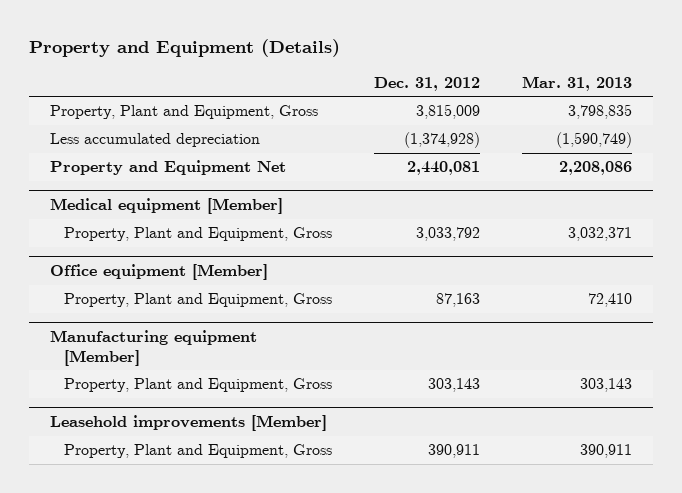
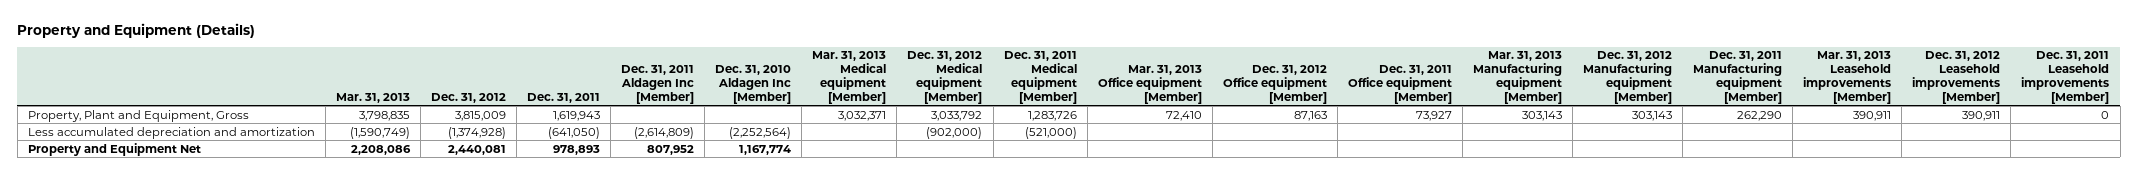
none -> [527,92,601,103] Dec. 31, 2011
none -> [621,65,695,104] Dec. 31, 2011 Aldagen Inc [Member]
none -> [715,65,792,104] Dec. 31, 2010 Aldagen Inc [Member]
none -> [812,51,887,104] Mar. 31, 2013 Medical equipment [Member]
none -> [907,51,983,104] Dec. 31, 2012 Medical equipment [Member]
none -> [1003,51,1077,104] Dec. 31, 2011 Medical equipment [Member]
none -> [1097,65,1202,104] Mar. 31, 2013 Office equipment [Member]
none -> [1222,65,1327,104] Dec. 31, 2012 Office equipment [Member]
none -> [1347,65,1452,104] Dec. 31, 2011 Office equipment [Member]
none -> [1472,51,1562,104] Mar. 31, 2013 Manufacturing equipment [Member]
none -> [1583,51,1673,104] Dec. 31, 2012 Manufacturing equipment [Member]
none -> [1693,51,1783,104] Dec. 31, 2011 Manufacturing equipment [Member]
none -> [1803,51,1892,104] Mar. 31, 2013 Leasehold improvements [Member]
none -> [1912,51,2001,104] Dec. 31, 2012 Leasehold improvements [Member]
none -> [2021,51,2110,104] Dec. 31, 2011 Leasehold improvements [Member]
[49,133,260,148] Less accumulated depreciation -> [27,126,315,139] Less accumulated depreciation and amortization
[49,198,283,215] Medical equipment [Member] -> none
[63,227,332,242] Property, Plant and Equipment, Gross -> none
[49,264,268,281] Office equipment [Member] -> none
[63,293,332,308] Property, Plant and Equipment, Gross -> none
[49,330,257,366] Manufacturing equipment [Member] -> none
[63,378,332,393] Property, Plant and Equipment, Gross -> none
[49,415,327,432] Leasehold improvements [Member] -> none
[63,444,332,459] Property, Plant and Equipment, Gross -> none

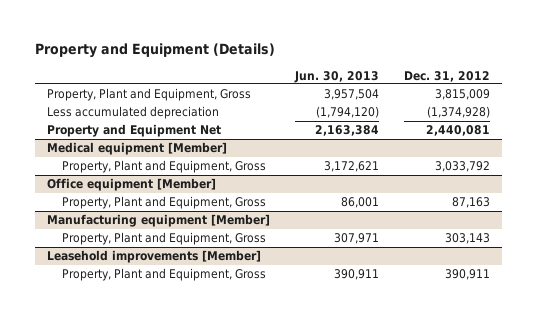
[335,92,410,103] Mar. 31, 2013 -> none
[527,92,601,103] Dec. 31, 2011 -> none
[621,65,695,104] Dec. 31, 2011 Aldagen Inc [Member] -> none
[715,65,792,104] Dec. 31, 2010 Aldagen Inc [Member] -> none
[812,51,887,104] Mar. 31, 2013 Medical equipment [Member] -> none
[907,51,983,104] Dec. 31, 2012 Medical equipment [Member] -> none
[1003,51,1077,104] Dec. 31, 2011 Medical equipment [Member] -> none
[1097,65,1202,104] Mar. 31, 2013 Office equipment [Member] -> none
[1222,65,1327,104] Dec. 31, 2012 Office equipment [Member] -> none
[1347,65,1452,104] Dec. 31, 2011 Office equipment [Member] -> none
[1472,51,1562,104] Mar. 31, 2013 Manufacturing equipment [Member] -> none
[1583,51,1673,104] Dec. 31, 2012 Manufacturing equipment [Member] -> none
[1693,51,1783,104] Dec. 31, 2011 Manufacturing equipment [Member] -> none
[1803,51,1892,104] Mar. 31, 2013 Leasehold improvements [Member] -> none
[1912,51,2001,104] Dec. 31, 2012 Leasehold improvements [Member] -> none
[2021,51,2110,104] Dec. 31, 2011 Leasehold improvements [Member] -> none
none -> [294,70,380,83] Jun. 30, 2013
[27,126,315,139] Less accumulated depreciation and amortization -> [47,106,220,120] Less accumulated depreciation
none -> [47,142,228,156] Medical equipment [Member]
none -> [61,160,266,174] Property, Plant and Equipment, Gross
none -> [47,178,217,192] Office equipment [Member]
none -> [61,196,266,210] Property, Plant and Equipment, Gross
none -> [47,214,271,228] Manufacturing equipment [Member]
none -> [61,232,266,246] Property, Plant and Equipment, Gross
none -> [47,250,262,264] Leasehold improvements [Member]
none -> [61,268,266,282] Property, Plant and Equipment, Gross

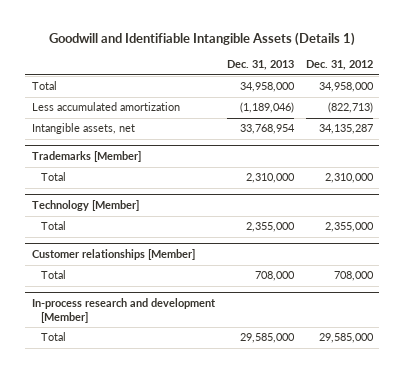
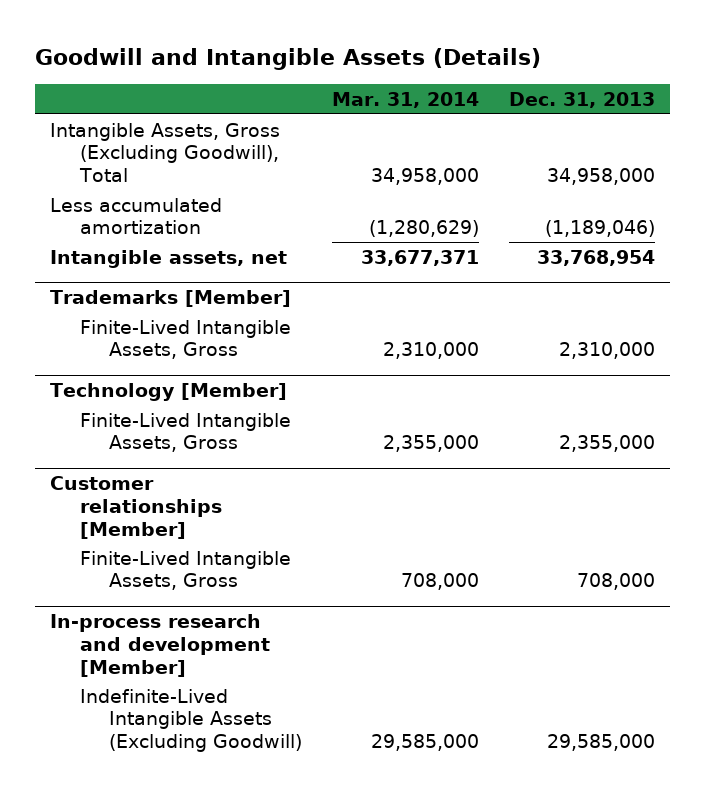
[49,31,356,46] Goodwill and Identifiable Intangible Assets (Details 1) -> [35,48,542,71] Goodwill and Intangible Assets (Details)
[305,60,373,71] Dec. 31, 2012 -> none
none -> [331,91,479,108] Mar. 31, 2014
[31,81,57,91] Total -> [50,122,281,183] Intangible Assets, Gross (Excluding Goodwill), Total
[41,172,67,182] Total -> [79,319,291,360] Finite-Lived Intangible Assets, Gross
[41,221,67,231] Total -> [79,412,291,453] Finite-Lived Intangible Assets, Gross
[41,270,67,280] Total -> [79,550,291,591] Finite-Lived Intangible Assets, Gross
[41,332,67,342] Total -> [79,688,302,753] Indefinite-Lived Intangible Assets (Excluding Goodwill)

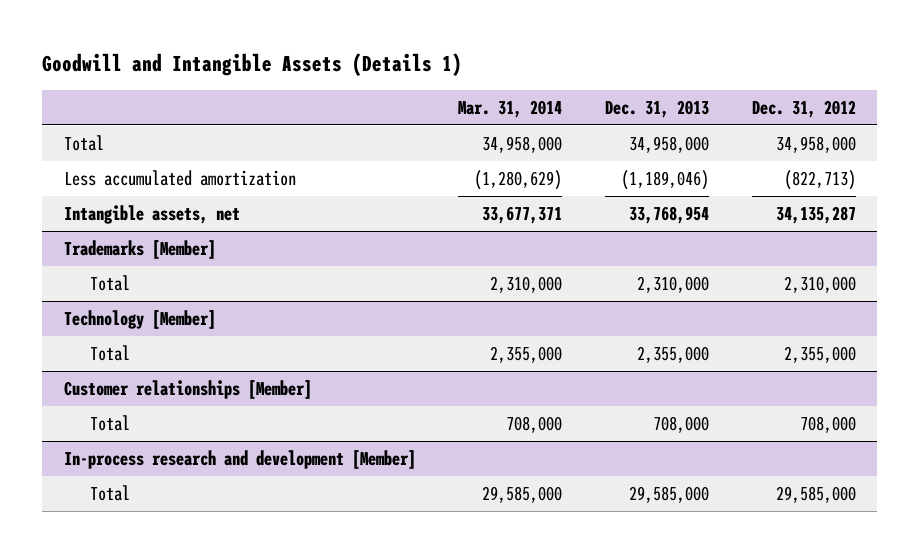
[35,48,542,71] Goodwill and Intangible Assets (Details) -> [42,53,463,77] Goodwill and Intangible Assets (Details 1)
none -> [751,99,856,118] Dec. 31, 2012
[50,122,281,183] Intangible Assets, Gross (Excluding Goodwill), Total -> [63,134,104,151] Total
[79,319,291,360] Finite-Lived Intangible Assets, Gross -> [90,274,131,291] Total
[79,412,291,453] Finite-Lived Intangible Assets, Gross -> [90,344,131,361] Total
[79,550,291,591] Finite-Lived Intangible Assets, Gross -> [90,414,131,431] Total
[79,688,302,753] Indefinite-Lived Intangible Assets (Excluding Goodwill) -> [90,484,131,501] Total

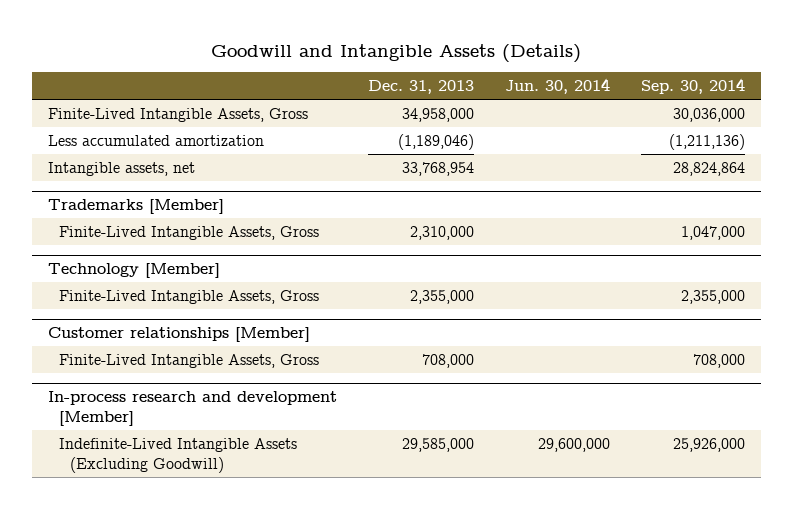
[42,53,463,77] Goodwill and Intangible Assets (Details 1) -> [211,43,582,63] Goodwill and Intangible Assets (Details)
[458,99,563,118] Mar. 31, 2014 -> none
[751,99,856,118] Dec. 31, 2012 -> none
none -> [504,78,610,95] Jun. 30, 2014
none -> [641,78,746,95] Sep. 30, 2014
[63,134,104,151] Total -> [47,107,308,122] Finite-Lived Intangible Assets, Gross
[90,274,131,291] Total -> [58,225,319,240] Finite-Lived Intangible Assets, Gross
[90,344,131,361] Total -> [58,289,319,304] Finite-Lived Intangible Assets, Gross
[90,414,131,431] Total -> [58,353,319,368] Finite-Lived Intangible Assets, Gross
[90,484,131,501] Total -> [58,437,297,473] Indefinite-Lived Intangible Assets (Excluding Goodwill)

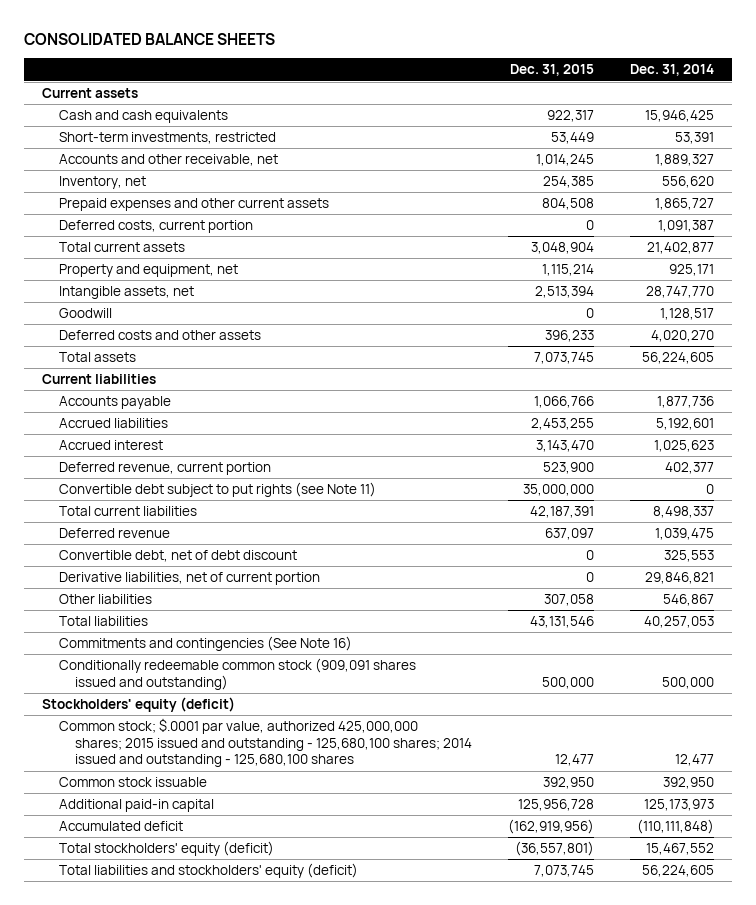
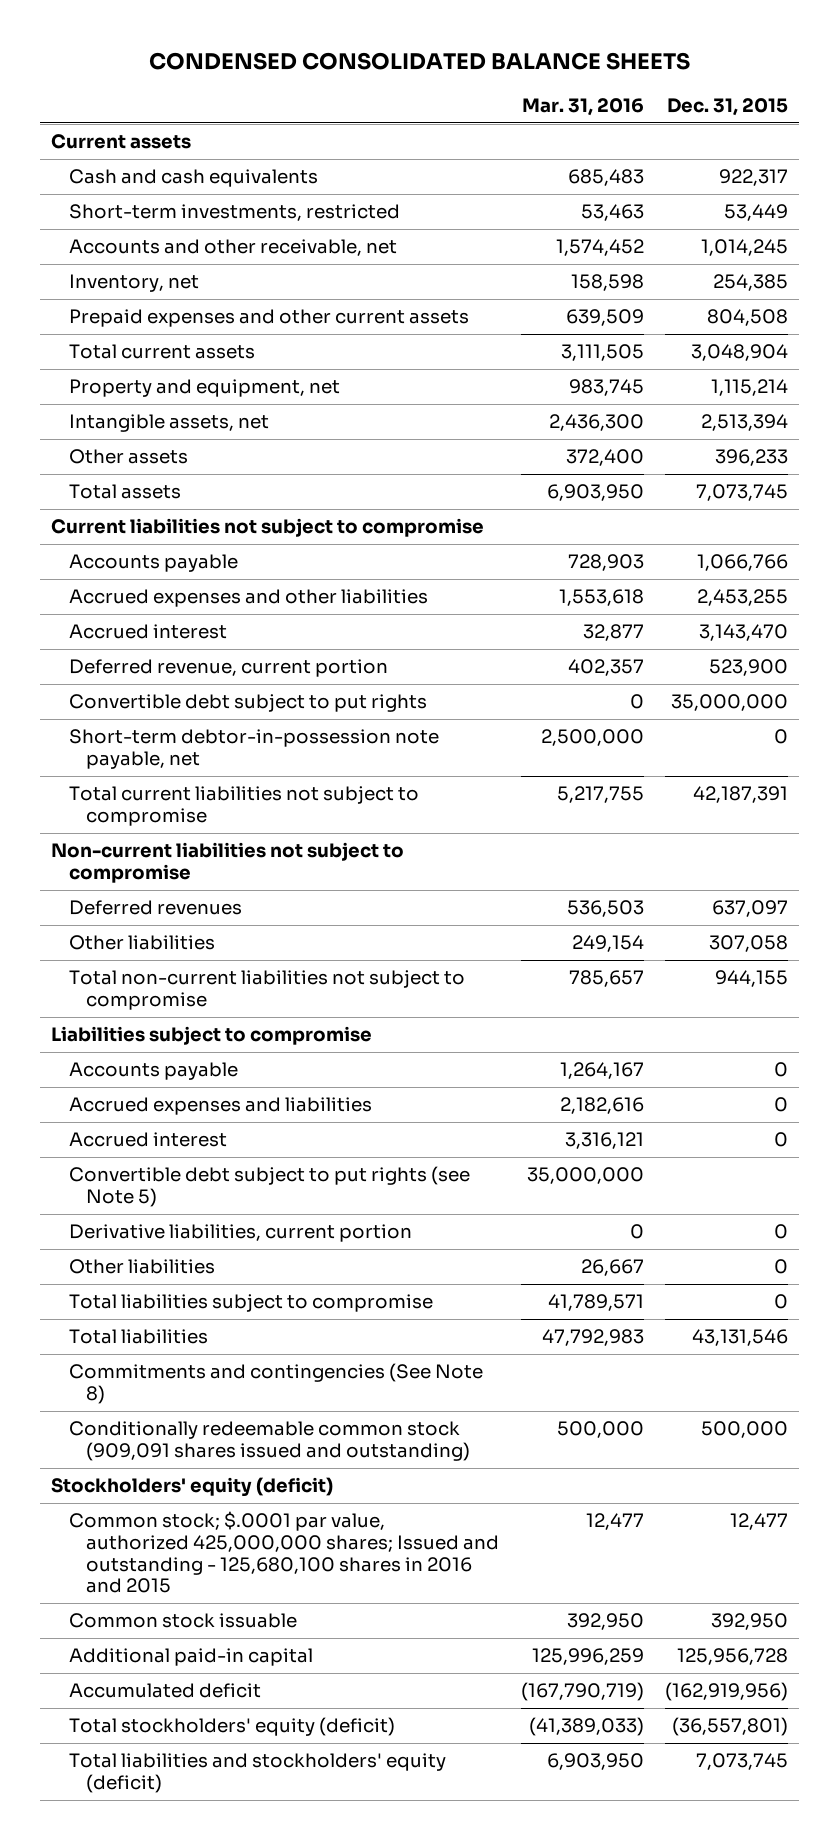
[24,32,276,45] CONSOLIDATED BALANCE SHEETS -> [148,52,690,71] CONDENSED CONSOLIDATED BALANCE SHEETS
[630,64,715,77] Dec. 31, 2014 -> none
none -> [521,98,644,117] Mar. 31, 2016
[58,220,253,234] Deferred costs, current portion -> none
[58,308,112,319] Goodwill -> none
[58,330,261,341] Deferred costs and other assets -> [68,449,188,465] Other assets
[42,374,157,385] Current liabilities -> [51,518,485,538] Current liabilities not subject to compromise
[58,418,168,429] Accrued liabilities -> [68,589,428,608] Accrued expenses and other liabilities
[58,550,297,563] Convertible debt, net of debt discount -> none
[58,572,320,586] Derivative liabilities, net of current portion -> none
[58,482,376,498] Convertible debt subject to put rights (see Note 11) -> [68,694,427,713] Convertible debt subject to put rights
none -> [68,729,439,769] Short-term debtor-in-possession note payable, net
[58,506,197,517] Total current liabilities -> [68,786,419,826] Total current liabilities not subject to compromise
none -> [51,842,405,883] Non-current liabilities not subject to compromise
[58,528,170,539] Deferred revenue -> [68,900,242,916] Deferred revenues
none -> [68,970,465,1010] Total non-current liabilities not subject to compromise
none -> [51,1026,373,1046] Liabilities subject to compromise
none -> [68,1062,238,1081] Accounts payable
none -> [68,1097,372,1116] Accrued expenses and liabilities
none -> [68,1132,227,1148] Accrued interest
none -> [68,1166,470,1207] Convertible debt subject to put rights (see Note 5)
none -> [68,1224,412,1243] Derivative liabilities, current portion
none -> [68,1259,215,1275] Other liabilities
none -> [68,1294,433,1313] Total liabilities subject to compromise
[58,636,352,652] Commitments and contingencies (See Note 16) -> [68,1363,483,1404] Commitments and contingencies (See Note 8)
[58,718,473,768] Common stock; $.0001 par value, authorized 425,000,000 shares; 2015 issued and outstanding - 125,680,100 shares; 2014 issued and outstanding - 125,680,100 shares -> [68,1511,500,1594] Common stock; $.0001 par value, authorized 425,000,000 shares; Issued and outstanding - 125,680,100 shares in 2016 and 2015

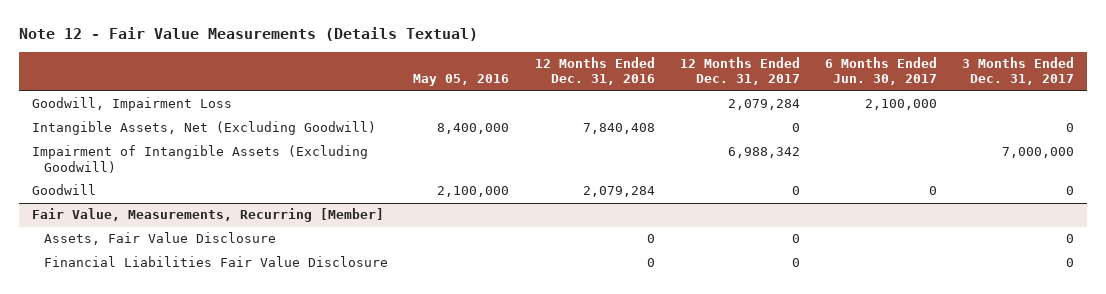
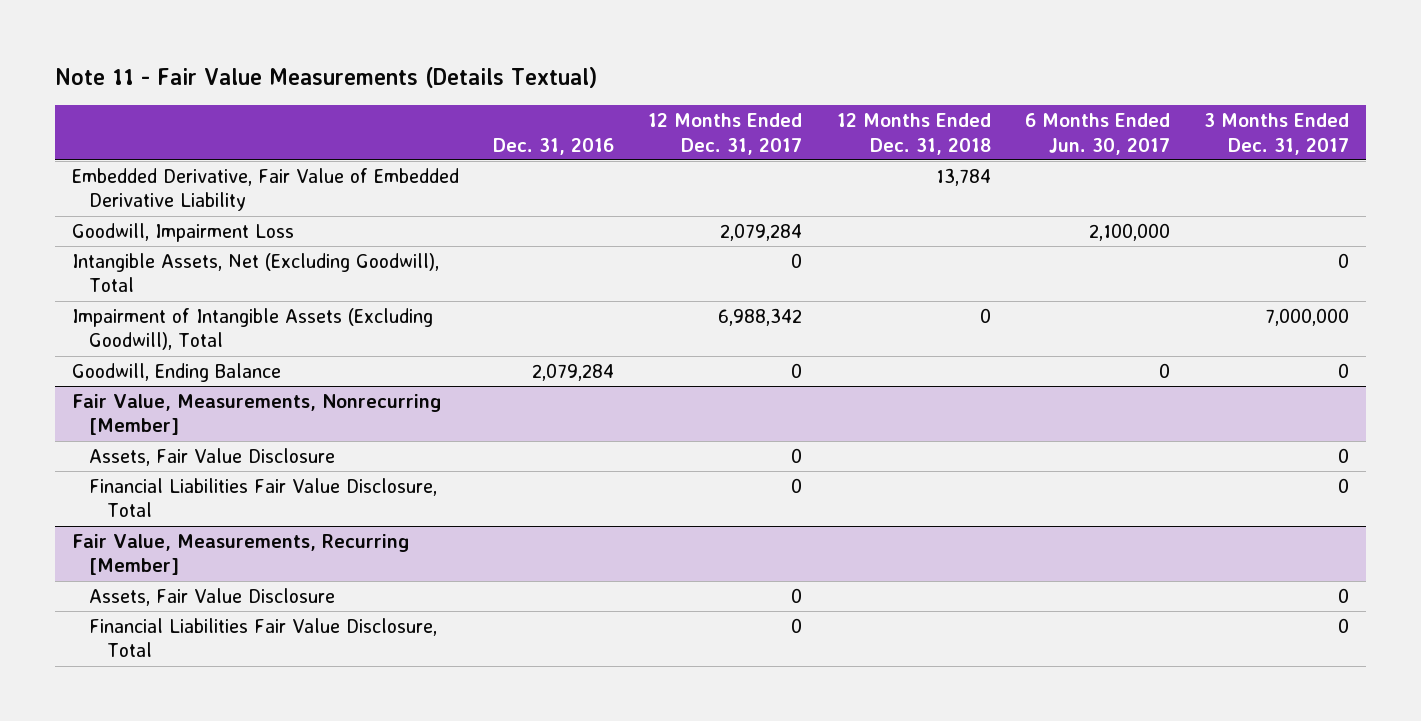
[19,27,479,42] Note 12 - Fair Value Measurements (Details Textual) -> [54,67,597,89] Note 11 - Fair Value Measurements (Details Textual)
[413,74,510,87] May 05, 2016 -> none
[534,57,655,86] 12 Months Ended Dec. 31, 2016 -> none
none -> [492,137,614,155] Dec. 31, 2016
none -> [836,113,991,155] 12 Months Ended Dec. 31, 2018
none -> [71,167,459,212] Embedded Derivative, Fair Value of Embedded Derivative Liability
[31,121,376,136] Intangible Assets, Net (Excluding Goodwill) -> [71,252,439,293] Intangible Assets, Net (Excluding Goodwill), Total
[31,145,368,173] Impairment of Intangible Assets (Excluding Goodwill) -> [71,307,433,351] Impairment of Intangible Assets (Excluding Goodwill), Total
[31,184,96,196] Goodwill -> [71,362,281,382] Goodwill, Ending Balance
none -> [71,393,441,436] Fair Value, Measurements, Nonrecurring [Member]
none -> [89,447,336,466] Assets, Fair Value Disclosure
none -> [89,477,438,518] Financial Liabilities Fair Value Disclosure, Total
[44,256,389,268] Financial Liabilities Fair Value Disclosure -> [89,617,438,658] Financial Liabilities Fair Value Disclosure, Total

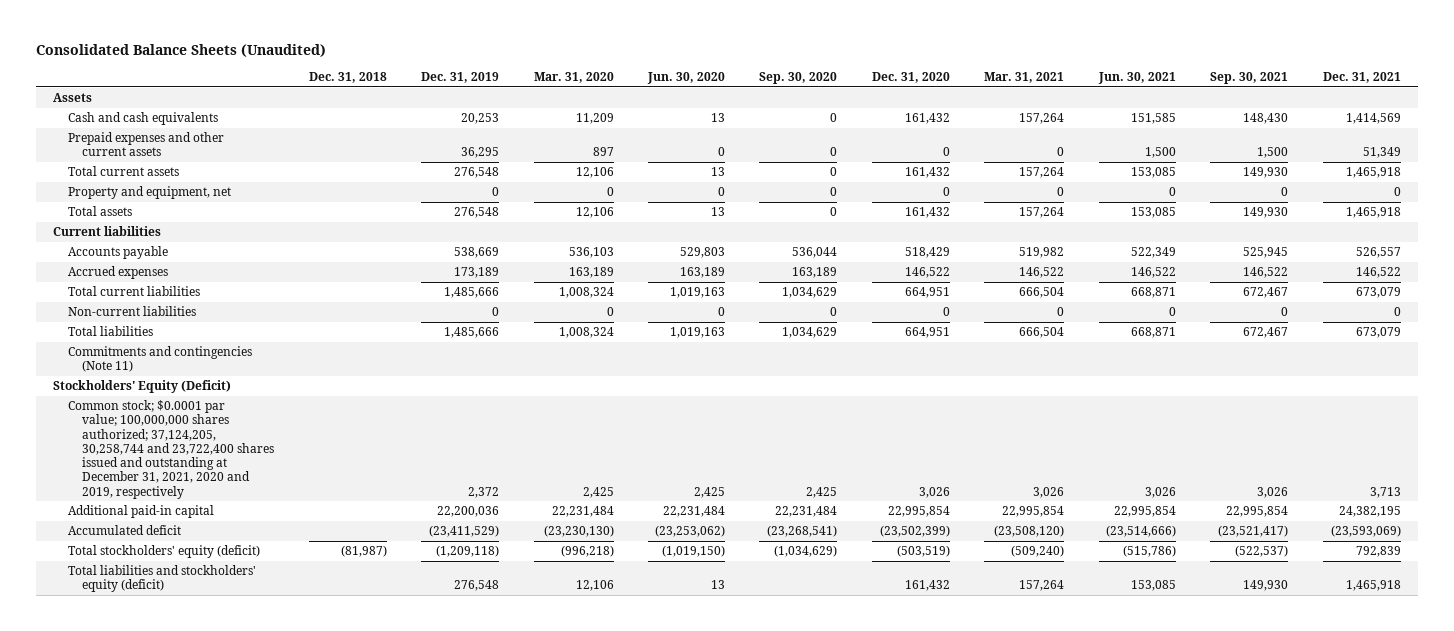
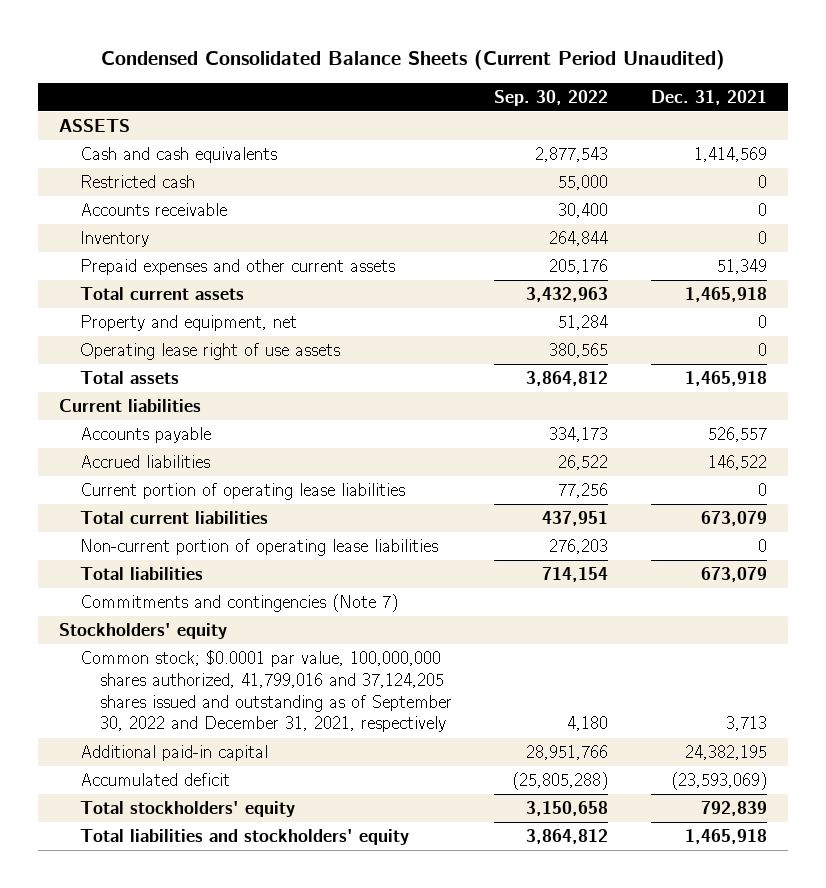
[36,44,327,58] Consolidated Balance Sheets (Unaudited) -> [101,50,726,71] Condensed Consolidated Balance Sheets (Current Period Unaudited)
[308,72,387,84] Dec. 31, 2018 -> none
[421,72,500,84] Dec. 31, 2019 -> none
[533,72,614,84] Mar. 31, 2020 -> none
[647,72,726,85] Jun. 30, 2020 -> none
[759,72,838,85] Sep. 30, 2020 -> none
[871,72,950,84] Dec. 31, 2020 -> none
[984,72,1065,84] Mar. 31, 2021 -> none
[1097,72,1176,85] Jun. 30, 2021 -> none
[1210,72,1289,85] Sep. 30, 2021 -> none
none -> [494,89,609,106] Sep. 30, 2022
[53,93,93,103] Assets -> [59,119,131,133] ASSETS
none -> [79,175,195,189] Restricted cash
none -> [79,203,227,217] Accounts receivable
none -> [79,231,149,248] Inventory
none -> [79,343,340,361] Operating lease right of use assets
[67,266,168,280] Accrued expenses -> [79,455,210,469] Accrued liabilities
none -> [79,483,405,501] Current portion of operating lease liabilities
[67,306,196,317] Non-current liabilities -> none
none -> [79,539,438,557] Non-current portion of operating lease liabilities
[67,346,252,373] Commitments and contingencies (Note 11) -> [79,594,398,613] Commitments and contingencies (Note 7)
[53,380,232,394] Stockholders' Equity (Deficit) -> [59,623,228,640] Stockholders' equity
[67,400,275,499] Common stock; $0.0001 par value; 100,000,000 shares authorized; 37,124,205, 30,258,744 and 23,722,400 shares issued and outstanding at December 31, 2021, 2020 and 2019, respectively -> [79,650,452,733] Common stock; $0.0001 par value, 100,000,000 shares authorized, 41,799,016 and 37,124,205 shares issued and outstanding as of September 30, 2022 and December 31, 2021, respectively
[67,545,260,559] Total stockholders' equity (deficit) -> [79,801,295,818] Total stockholders' equity
[67,565,256,593] Total liabilities and stockholders' equity (deficit) -> [79,829,409,846] Total liabilities and stockholders' equity

